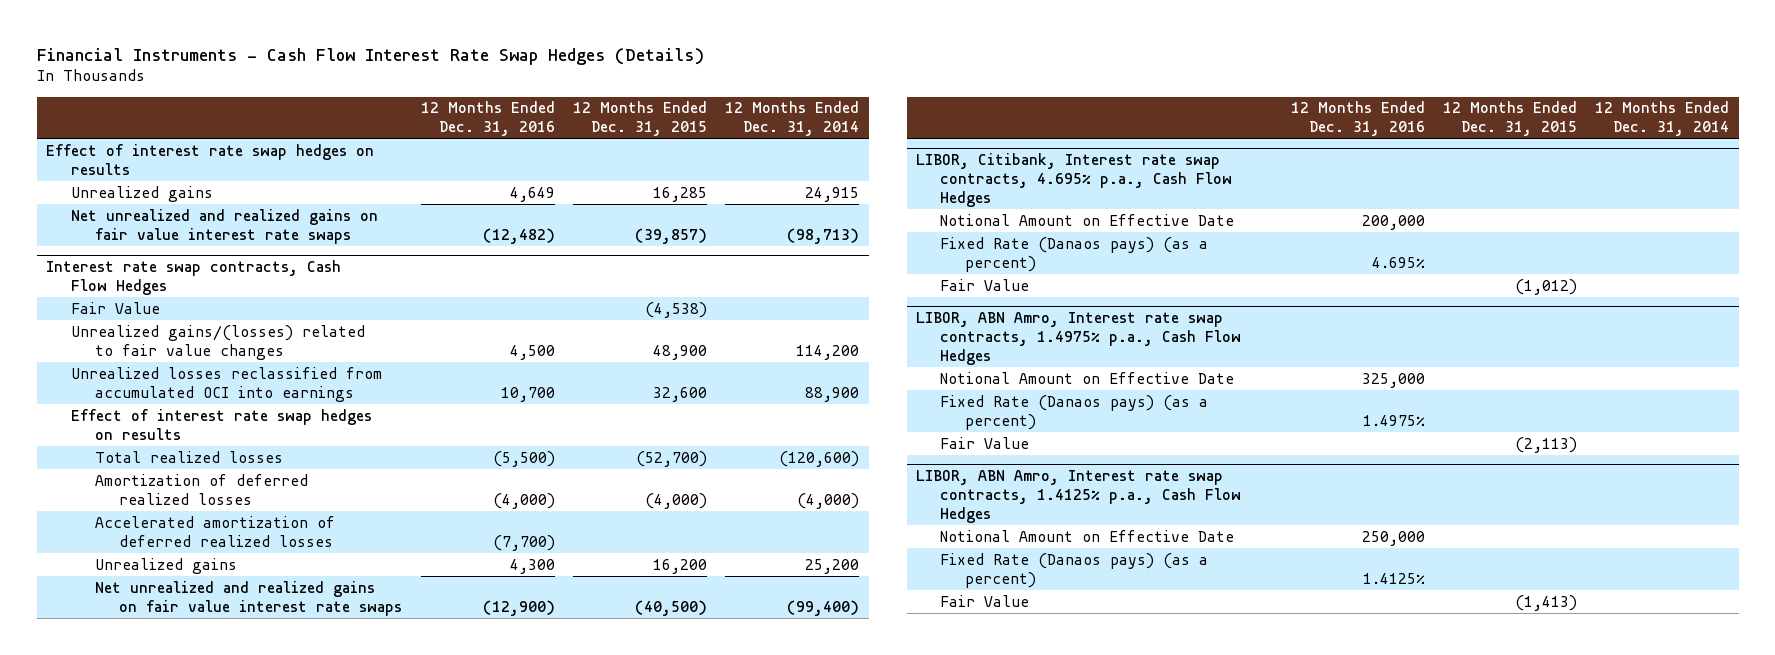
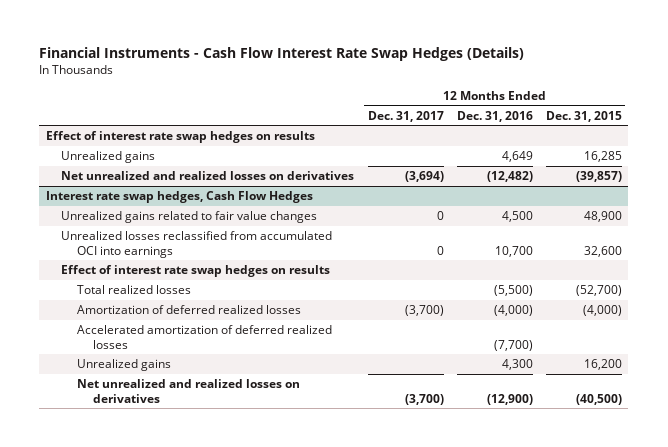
[725,101,860,137] 12 Months Ended Dec. 31, 2014 -> none
none -> [367,110,444,122] Dec. 31, 2017
[70,301,160,314] Fair Value -> none
[70,208,378,244] Net unrealized and realized gains on fair value interest rate swaps -> [61,171,355,181] Net unrealized and realized losses on derivatives
[46,260,342,296] Interest rate swap contracts, Cash Flow Hedges -> [45,191,313,204] Interest rate swap hedges, Cash Flow Hedges
[70,324,365,360] Unrealized gains/(losses) related to fair value changes -> [61,211,318,224] Unrealized gains related to fair value changes
[915,153,1233,207] LIBOR, Citibank, Interest rate swap contracts, 4.695% p.a., Cash Flow Hedges -> none
[940,213,1235,226] Notional Amount on Effective Date -> none
[940,236,1209,272] Fixed Rate (Danaos pays) (as a percent) -> none
[940,278,1030,291] Fair Value -> none
[915,312,1242,365] LIBOR, ABN Amro, Interest rate swap contracts, 1.4975% p.a., Cash Flow Hedges -> none
[940,371,1235,384] Notional Amount on Effective Date -> none
[940,394,1209,430] Fixed Rate (Danaos pays) (as a percent) -> none
[940,436,1030,449] Fair Value -> none
[915,470,1242,523] LIBOR, ABN Amro, Interest rate swap contracts, 1.4125% p.a., Cash Flow Hedges -> none
[940,529,1235,542] Notional Amount on Effective Date -> none
[940,552,1209,588] Fixed Rate (Danaos pays) (as a percent) -> none
[940,594,1030,607] Fair Value -> none
[94,580,403,616] Net unrealized and realized gains on fair value interest rate swaps -> [76,379,300,403] Net unrealized and realized losses on derivatives

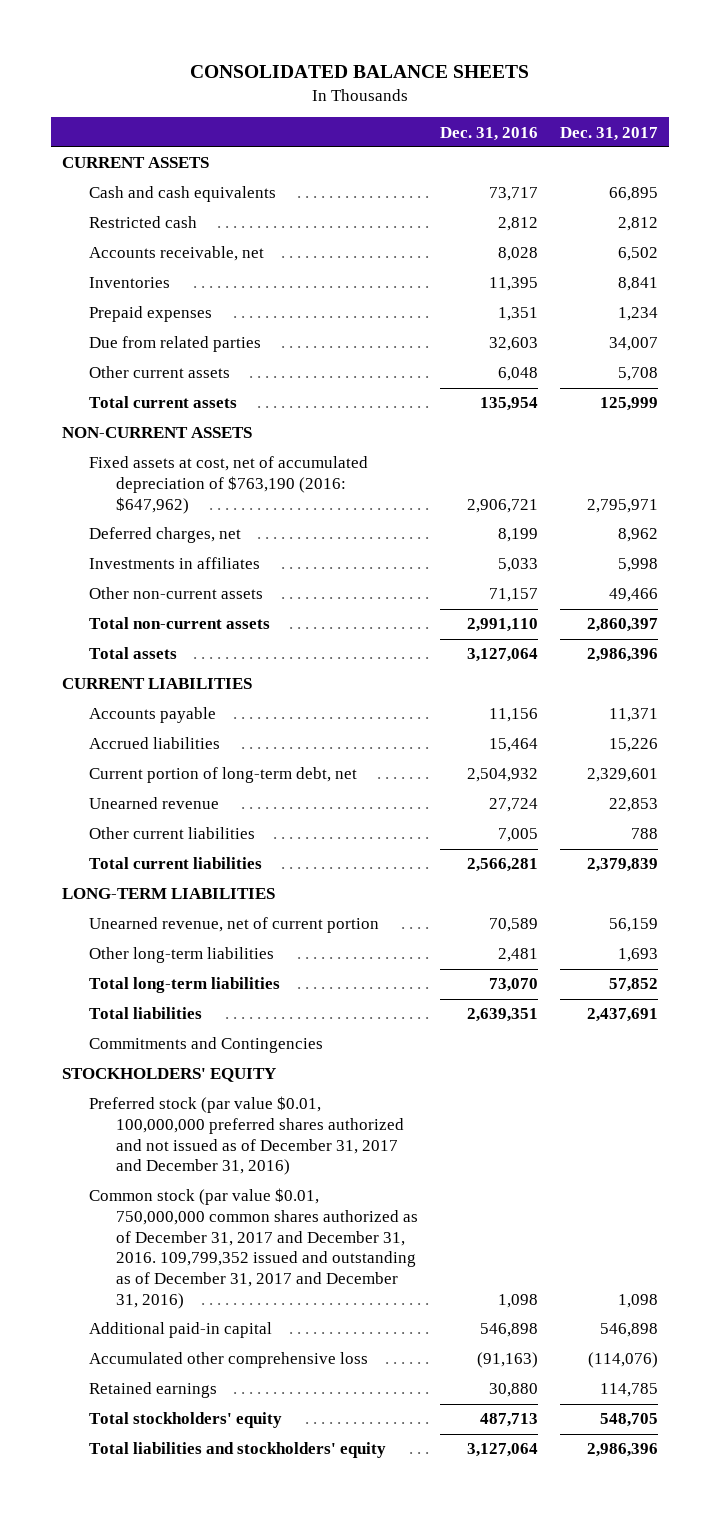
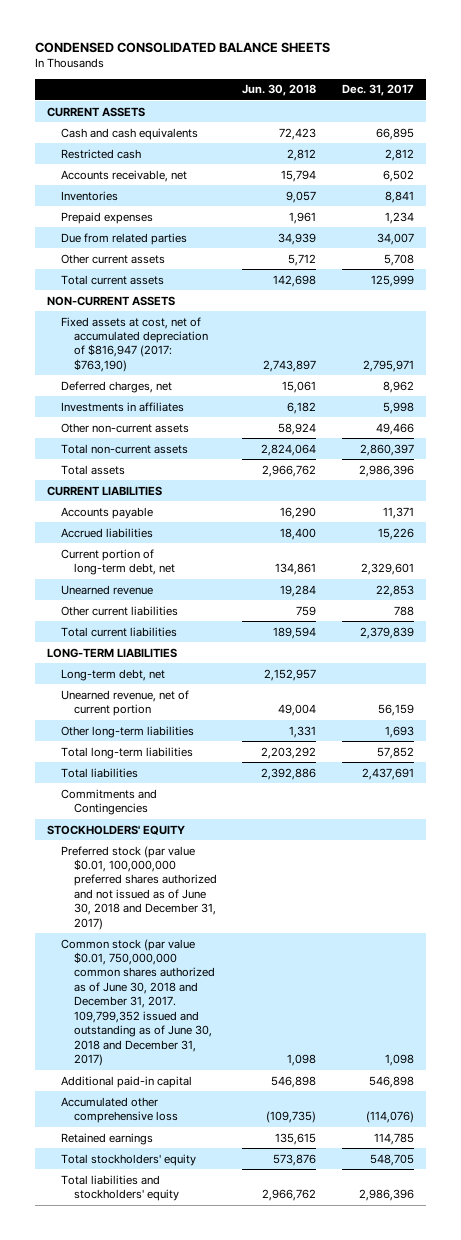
[190,64,530,78] CONSOLIDATED BALANCE SHEETS -> [34,42,330,54] CONDENSED CONSOLIDATED BALANCE SHEETS
[439,126,538,141] Dec. 31, 2016 -> none
none -> [242,84,317,97] Jun. 30, 2018
[89,456,369,514] Fixed assets at cost, net of accumulated depreciation of $763,190 (2016: $647,962) -> [60,316,208,372] Fixed assets at cost, net of accumulated depreciation of $816,947 (2017: $763,190)
none -> [60,668,165,681] Long-term debt, net
[89,1096,405,1176] Preferred stock (par value $0.01, 100,000,000 preferred shares authorized and not issued as of December 31, 2017 and December 31, 2016) -> [60,845,217,930] Preferred stock (par value $0.01, 100,000,000 preferred shares authorized and not issued as of June 30, 2018 and December 31, 2017)
[89,1188,419,1309] Common stock (par value $0.01, 750,000,000 common shares authorized as of December 31, 2017 and December 31, 2016. 109,799,352 issued and outstanding as of December 31, 2017 and December 31, 2016) -> [60,938,215,1067] Common stock (par value $0.01, 750,000,000 common shares authorized as of June 30, 2018 and December 31, 2017. 109,799,352 issued and outstanding as of June 30, 2018 and December 31, 2017)

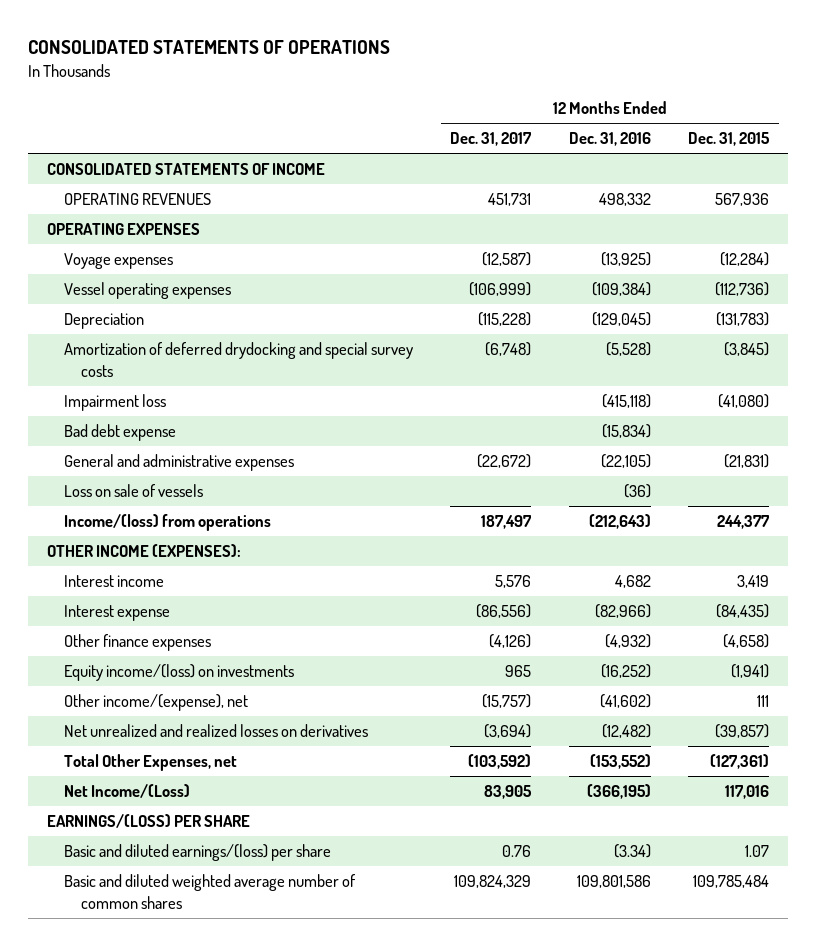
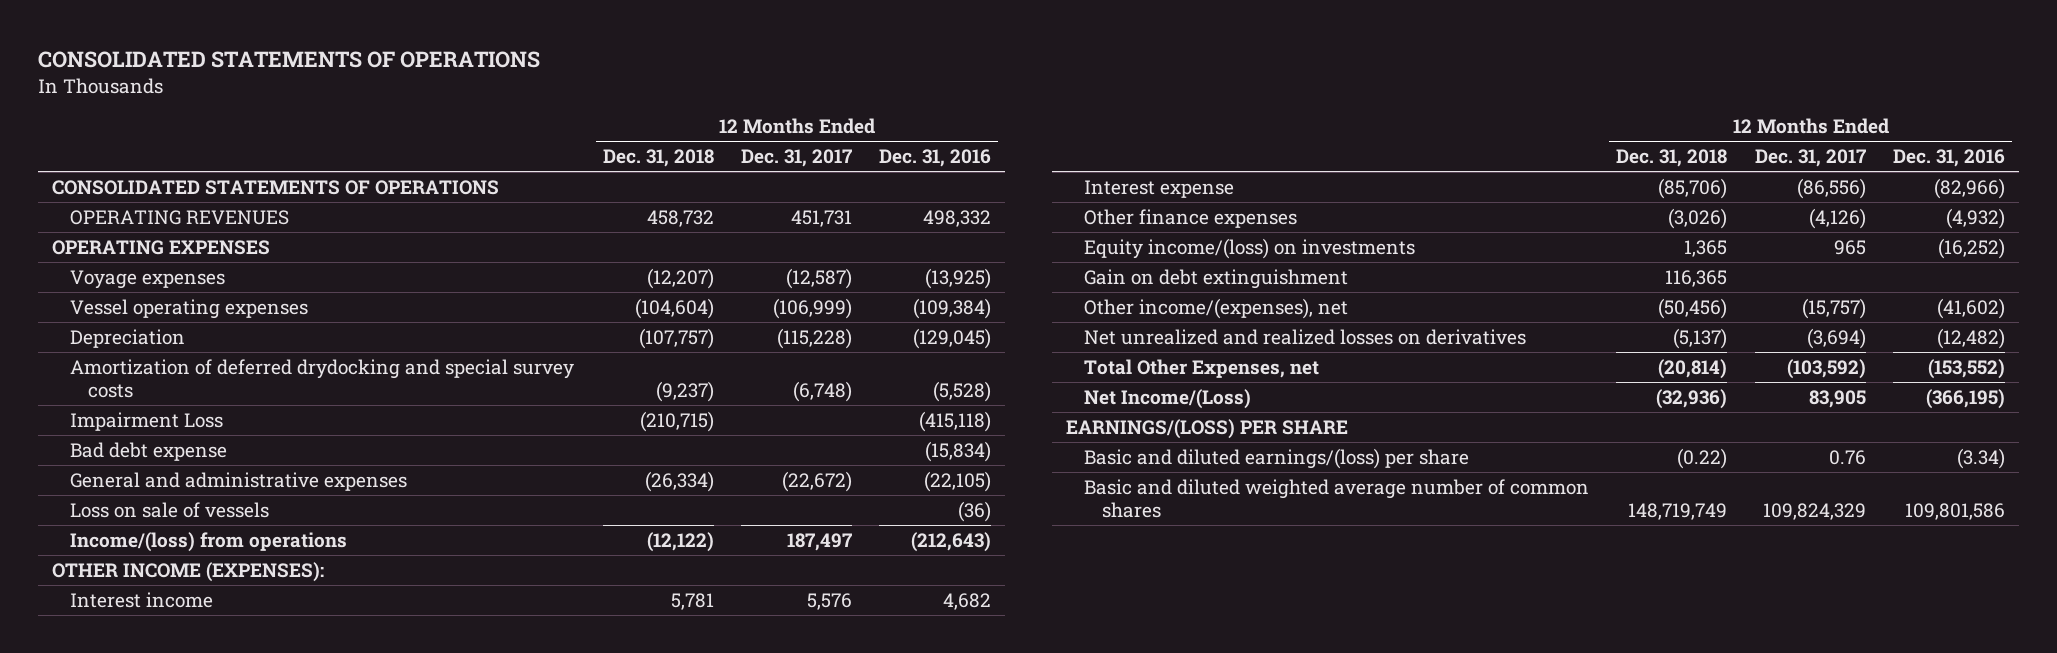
[688,132,771,147] Dec. 31, 2015 -> none
none -> [602,149,714,168] Dec. 31, 2018
[47,163,326,176] CONSOLIDATED STATEMENTS OF INCOME -> [51,179,499,195] CONSOLIDATED STATEMENTS OF OPERATIONS
[63,394,166,412] Impairment loss -> [70,411,224,431] Impairment Loss
none -> [1083,268,1348,289] Gain on debt extinguishment
[63,694,248,712] Other income/(expense), net -> [1083,297,1348,319] Other income/(expenses), net

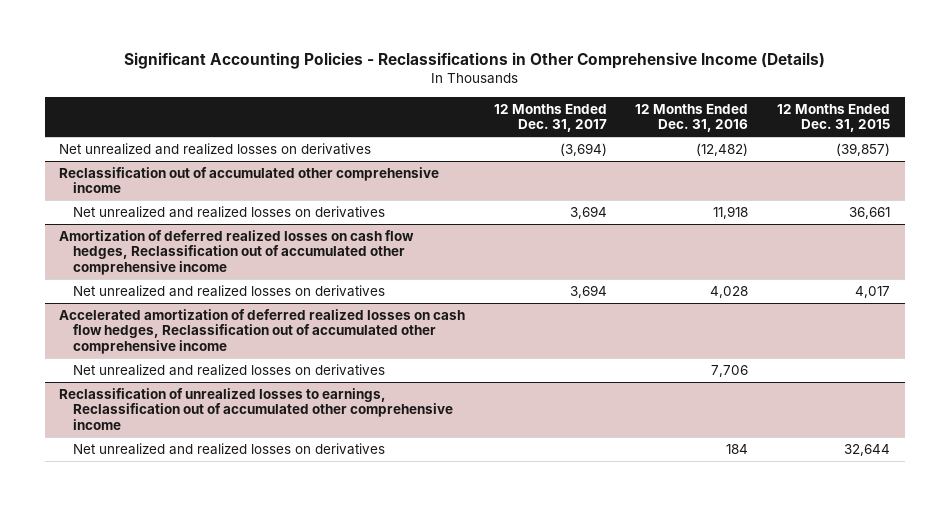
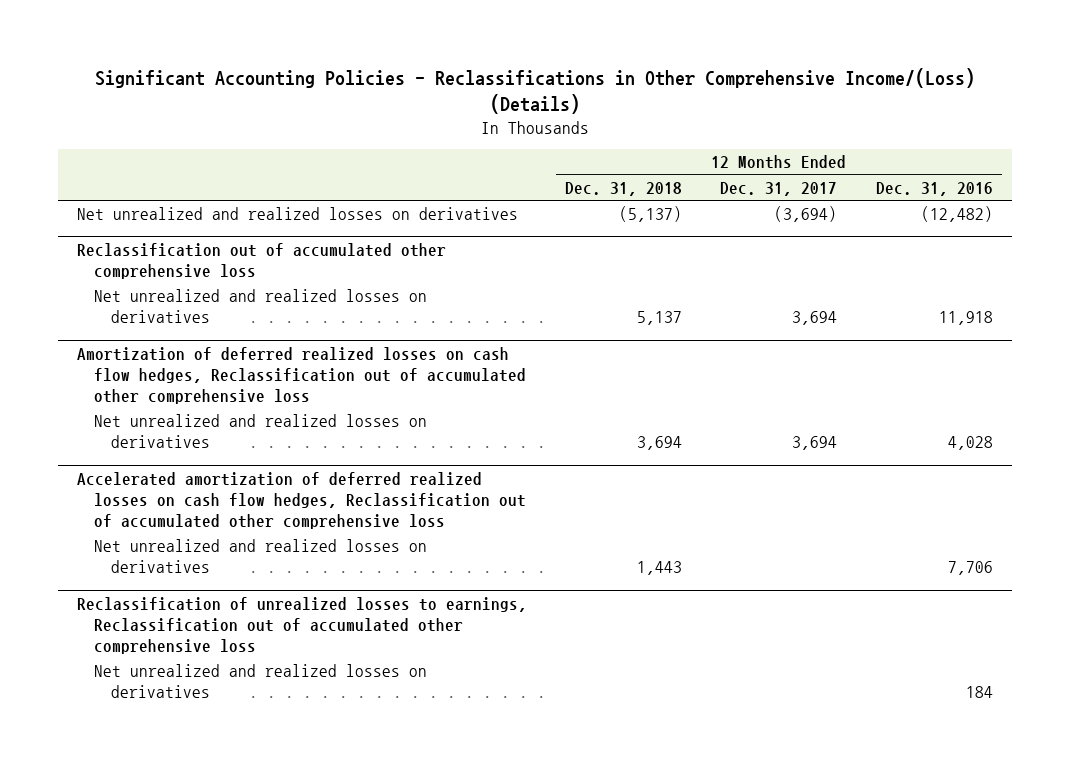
[123,52,825,70] Significant Accounting Policies - Reclassifications in Other Comprehensive Income (Details) -> [94,67,975,114] Significant Accounting Policies - Reclassifications in Other Comprehensive Income/(Loss) (Details)
[777,103,891,133] 12 Months Ended Dec. 31, 2015 -> none
none -> [565,181,683,196] Dec. 31, 2018
[59,166,440,194] Reclassification out of accumulated other comprehensive income -> [76,242,446,279] Reclassification out of accumulated other comprehensive loss
[59,229,415,275] Amortization of deferred realized losses on cash flow hedges, Reclassification out of accumulated other comprehensive income -> [76,346,526,404] Amortization of deferred realized losses on cash flow hedges, Reclassification out of accumulated other comprehensive loss
[59,308,466,354] Accelerated amortization of deferred realized losses on cash flow hedges, Reclassification out of accumulated other comprehensive income -> [76,471,526,529] Accelerated amortization of deferred realized losses on cash flow hedges, Reclassification out of accumulated other comprehensive loss
[59,387,454,430] Reclassification of unrealized losses to earnings, Reclassification out of accumulated other comprehensive income -> [76,596,527,654] Reclassification of unrealized losses to earnings, Reclassification out of accumulated other comprehensive loss

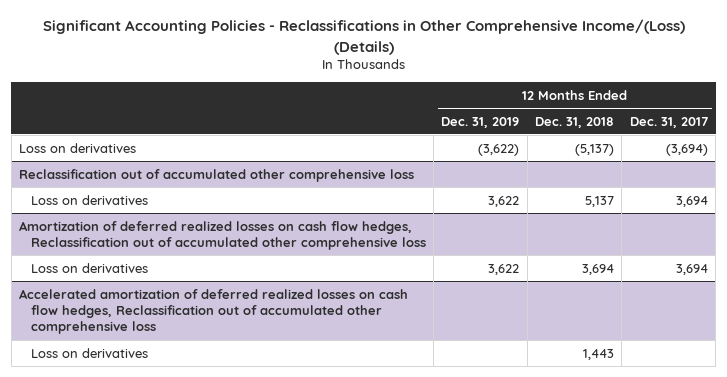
[875,181,993,196] Dec. 31, 2016 -> none
none -> [441,116,520,128] Dec. 31, 2019
[76,207,518,221] Net unrealized and realized losses on derivatives -> [19,142,137,153] Loss on derivatives
[93,289,427,324] Net unrealized and realized losses on derivatives -> [30,194,148,205] Loss on derivatives
[93,414,427,449] Net unrealized and realized losses on derivatives -> [30,262,148,273] Loss on derivatives
[76,596,527,654] Reclassification of unrealized losses to earnings, Reclassification out of accumulated other comprehensive loss -> none
[93,664,427,699] Net unrealized and realized losses on derivatives -> none
[93,539,427,574] Net unrealized and realized losses on derivatives -> [30,347,148,358] Loss on derivatives

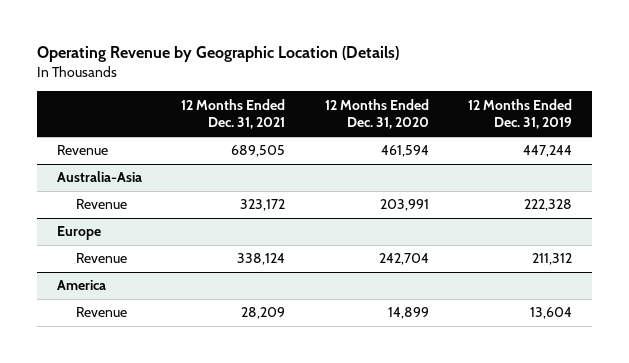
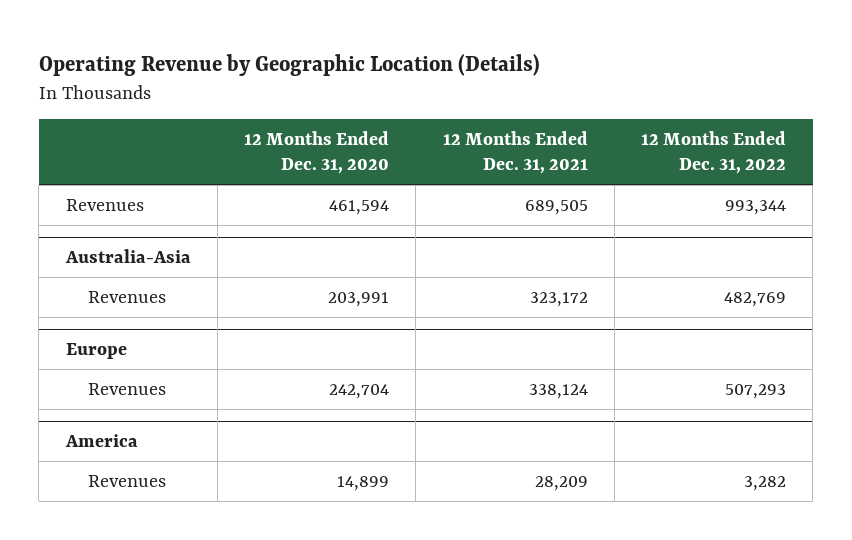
[468,98,573,130] 12 Months Ended Dec. 31, 2019 -> none
none -> [641,131,787,175] 12 Months Ended Dec. 31, 2022
[56,145,108,156] Revenue -> [65,198,144,211] Revenues
[75,199,127,210] Revenue -> [87,290,166,303] Revenues
[75,253,127,264] Revenue -> [87,382,166,395] Revenues
[75,307,127,318] Revenue -> [87,474,166,487] Revenues

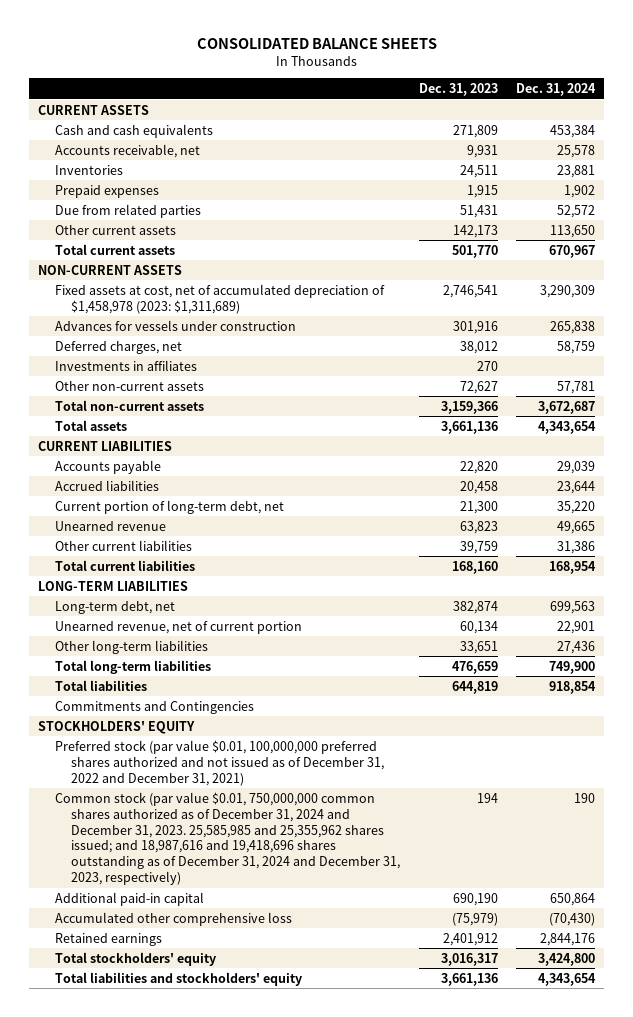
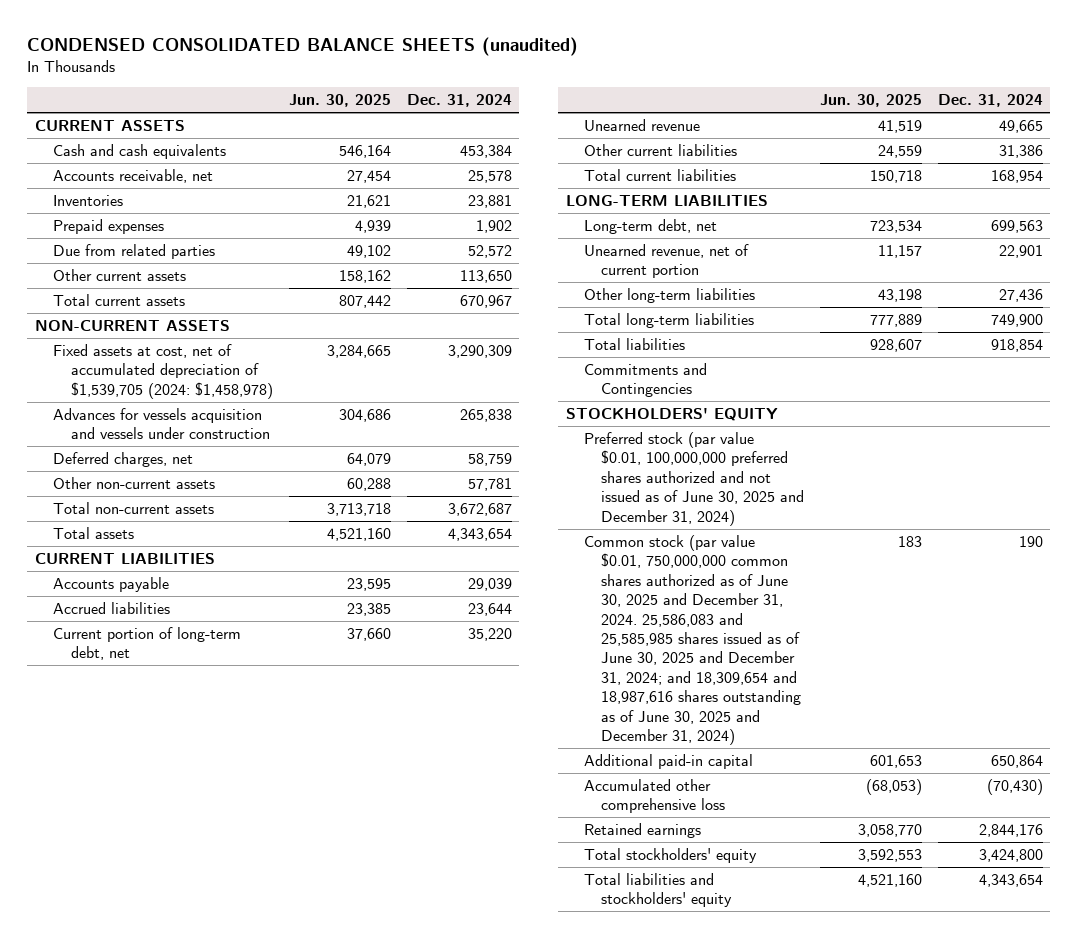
[196,37,437,49] CONSOLIDATED BALANCE SHEETS -> [26,36,578,56] CONDENSED CONSOLIDATED BALANCE SHEETS (unaudited)
[418,83,498,97] Dec. 31, 2023 -> none
none -> [289,94,392,108] Jun. 30, 2025
[54,283,385,314] Fixed assets at cost, net of accumulated depreciation of $1,458,978 (2023: $1,311,689) -> [52,343,273,399] Fixed assets at cost, net of accumulated depreciation of $1,539,705 (2024: $1,458,978)
[54,319,296,331] Advances for vessels under construction -> [52,407,270,440] Advances for vessels acquisition and vessels under construction
[54,359,197,371] Investments in affiliates -> none
[54,739,385,786] Preferred stock (par value $0.01, 100,000,000 preferred shares authorized and not issued as of December 31, 2022 and December 31, 2021) -> [583,431,805,526] Preferred stock (par value $0.01, 100,000,000 preferred shares authorized and not issued as of June 30, 2025 and December 31, 2024)
[54,791,401,886] Common stock (par value $0.01, 750,000,000 common shares authorized as of December 31, 2024 and December 31, 2023. 25,585,985 and 25,355,962 shares issued; and 18,987,616 and 19,418,696 shares outstanding as of December 31, 2024 and December 31, 2023, respectively) -> [583,534,802,746] Common stock (par value $0.01, 750,000,000 common shares authorized as of June 30, 2025 and December 31, 2024. 25,586,083 and 25,585,985 shares issued as of June 30, 2025 and December 31, 2024; and 18,309,654 and 18,987,616 shares outstanding as of June 30, 2025 and December 31, 2024)

